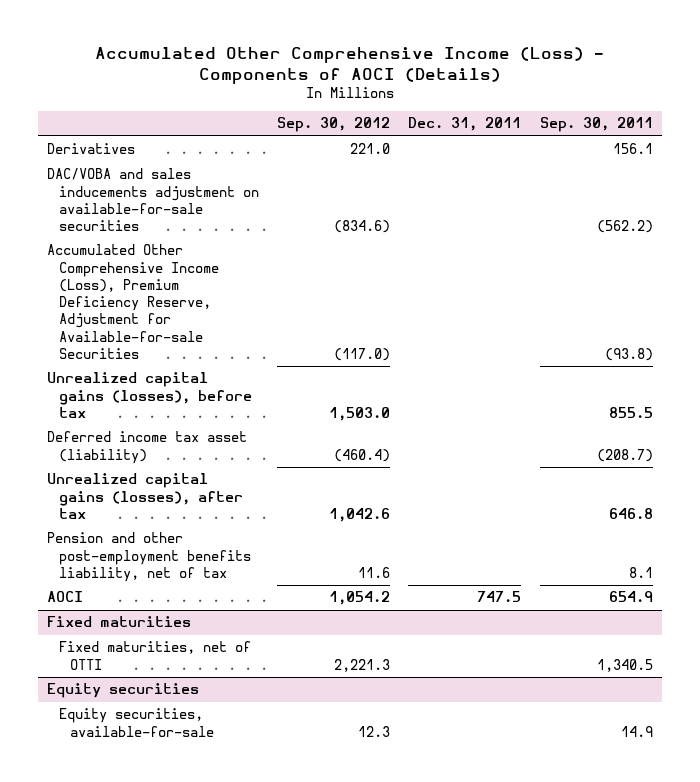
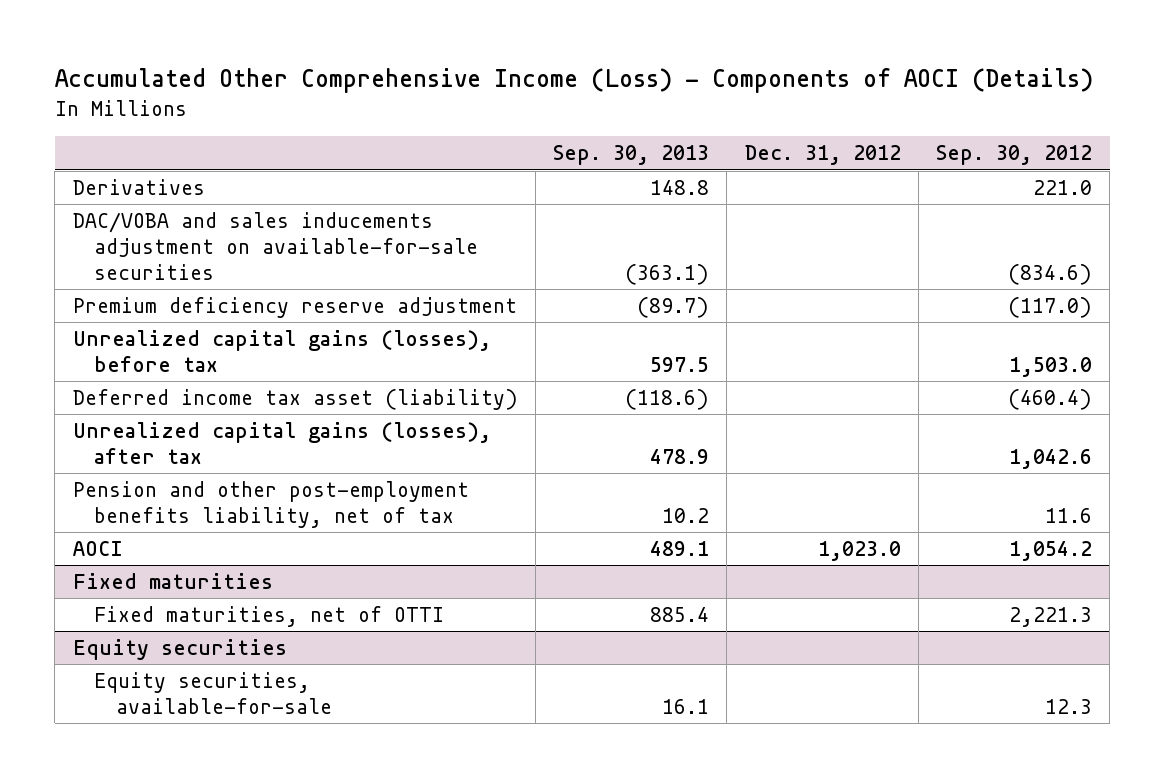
[408,117,522,132] Dec. 31, 2011 -> none
[539,117,653,133] Sep. 30, 2011 -> none
none -> [553,145,710,166] Sep. 30, 2013
none -> [744,145,901,166] Dec. 31, 2012
[47,244,219,359] Accumulated Other Comprehensive Income (Loss), Premium Deficiency Reserve, Adjustment for Available-for-sale Securities -> [72,296,517,318] Premium deficiency reserve adjustment

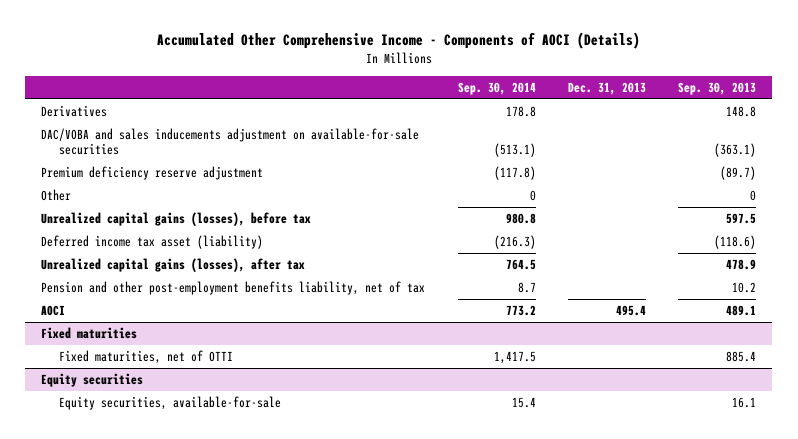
[54,68,1093,94] Accumulated Other Comprehensive Income (Loss) - Components of AOCI (Details) -> [156,32,640,50] Accumulated Other Comprehensive Income - Components of AOCI (Details)
[744,145,901,166] Dec. 31, 2012 -> none
[936,145,1093,166] Sep. 30, 2012 -> none
none -> [457,81,536,95] Sep. 30, 2014
none -> [568,81,647,95] Dec. 31, 2013
none -> [41,189,72,202] Other

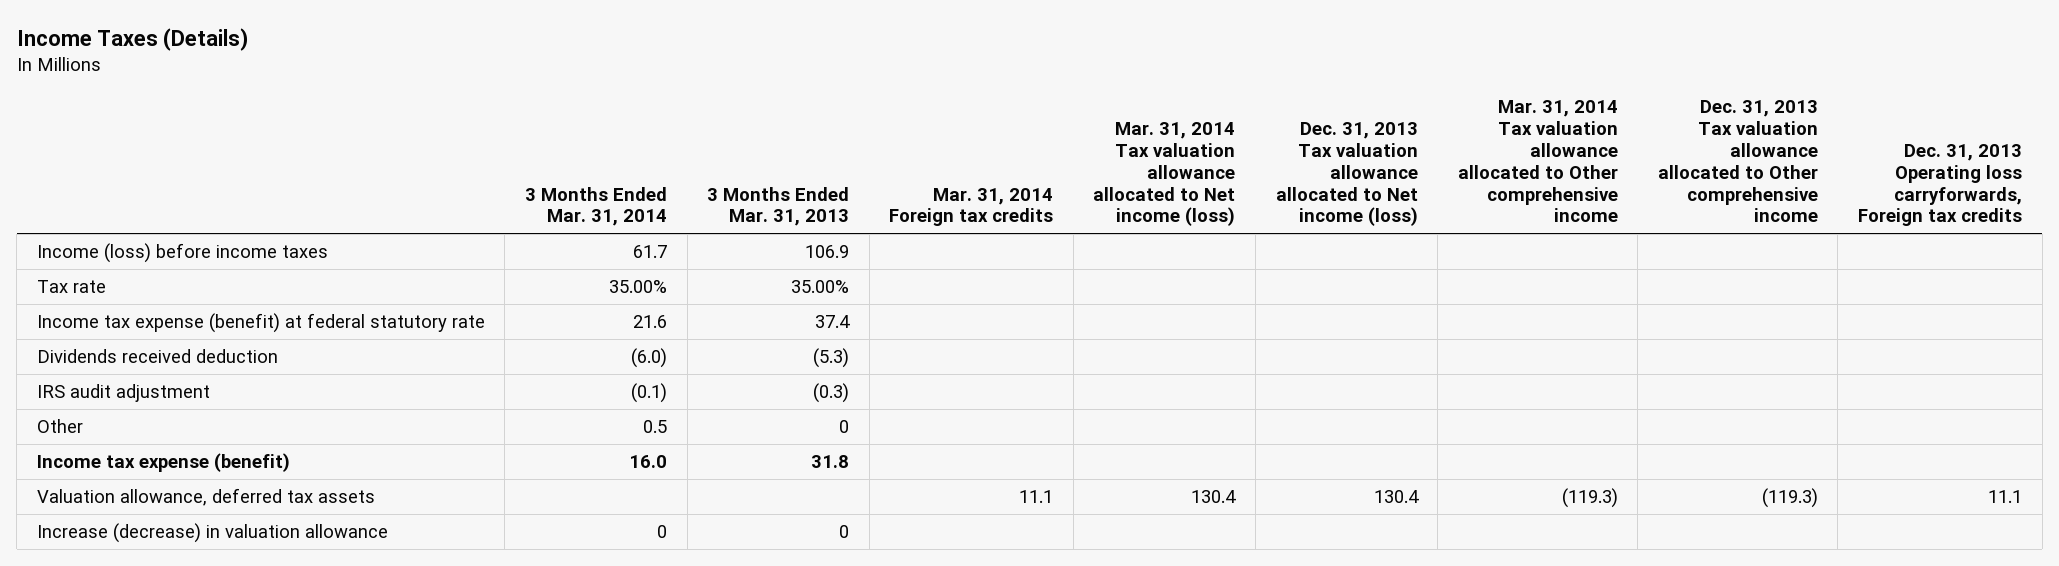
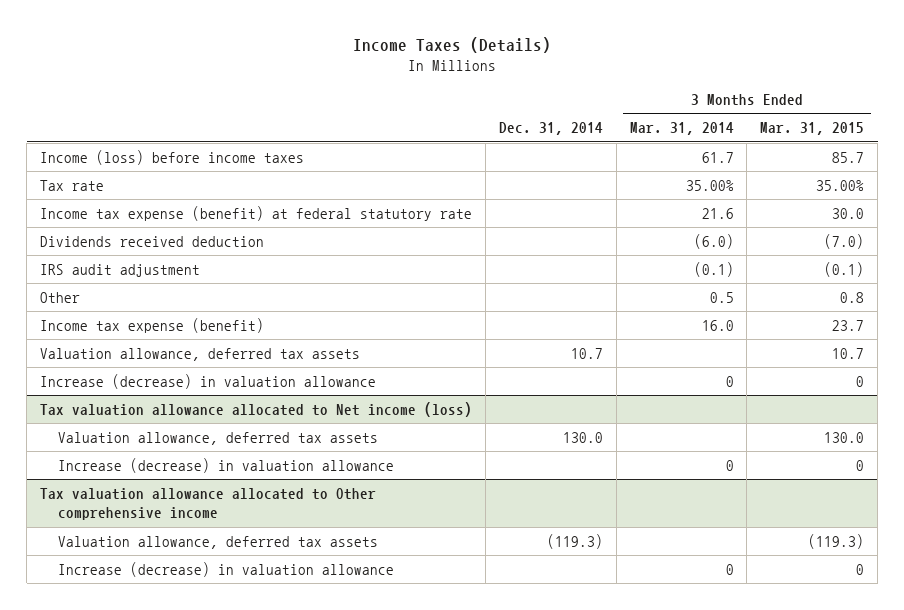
[707,186,850,227] 3 Months Ended Mar. 31, 2013 -> none
[889,187,1054,227] Mar. 31, 2014 Foreign tax credits -> none
[1093,122,1236,227] Mar. 31, 2014 Tax valuation allowance allocated to Net income (loss) -> none
[1275,122,1418,227] Dec. 31, 2013 Tax valuation allowance allocated to Net income (loss) -> none
[1457,100,1618,223] Mar. 31, 2014 Tax valuation allowance allocated to Other comprehensive income -> none
[1657,100,1818,223] Dec. 31, 2013 Tax valuation allowance allocated to Other comprehensive income -> none
[1858,143,2023,227] Dec. 31, 2013 Operating loss carryforwards, Foreign tax credits -> none
none -> [498,122,603,136] Dec. 31, 2014
none -> [760,122,865,136] Mar. 31, 2015
none -> [39,402,472,418] Tax valuation allowance allocated to Net income (loss)
none -> [57,432,378,446] Valuation allowance, deferred tax assets
none -> [57,458,394,474] Increase (decrease) in valuation allowance
none -> [39,488,376,521] Tax valuation allowance allocated to Other comprehensive income
none -> [57,536,378,550] Valuation allowance, deferred tax assets
none -> [57,562,394,578] Increase (decrease) in valuation allowance

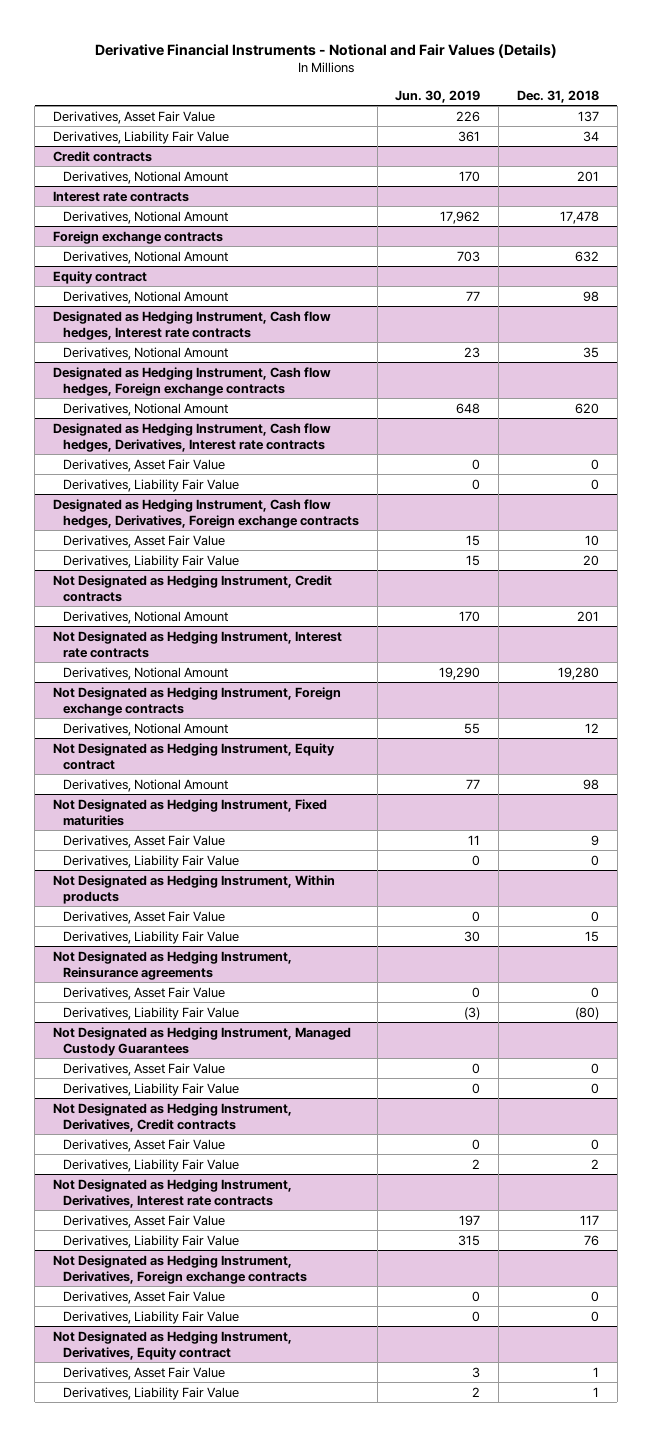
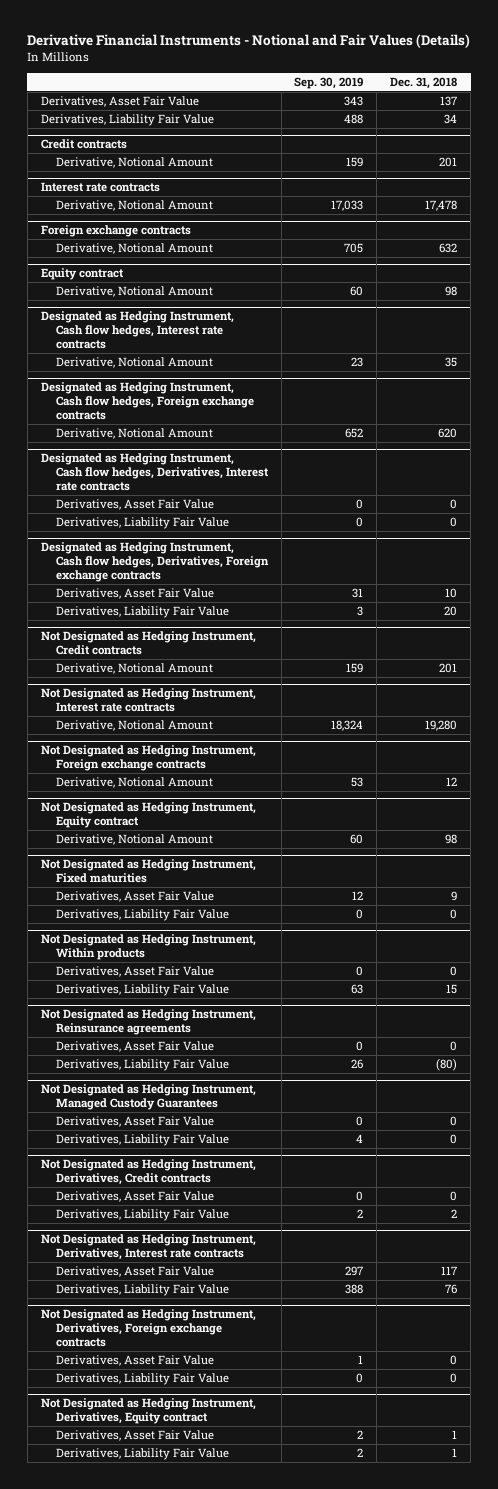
[395,89,481,103] Jun. 30, 2019 -> none
none -> [294,76,364,89] Sep. 30, 2019
[62,170,228,184] Derivatives, Notional Amount -> [55,157,213,169] Derivative, Notional Amount
[62,210,228,224] Derivatives, Notional Amount -> [55,200,213,212] Derivative, Notional Amount
[62,250,228,264] Derivatives, Notional Amount -> [55,243,213,255] Derivative, Notional Amount
[62,290,228,304] Derivatives, Notional Amount -> [55,286,213,298] Derivative, Notional Amount
[62,346,228,360] Derivatives, Notional Amount -> [55,357,213,369] Derivative, Notional Amount
[62,402,228,416] Derivatives, Notional Amount -> [55,428,213,440] Derivative, Notional Amount
[62,610,228,624] Derivatives, Notional Amount -> [55,663,213,675] Derivative, Notional Amount
[62,666,228,680] Derivatives, Notional Amount -> [55,720,213,732] Derivative, Notional Amount
[62,722,228,736] Derivatives, Notional Amount -> [55,777,213,789] Derivative, Notional Amount
[62,778,228,792] Derivatives, Notional Amount -> [55,834,213,846] Derivative, Notional Amount

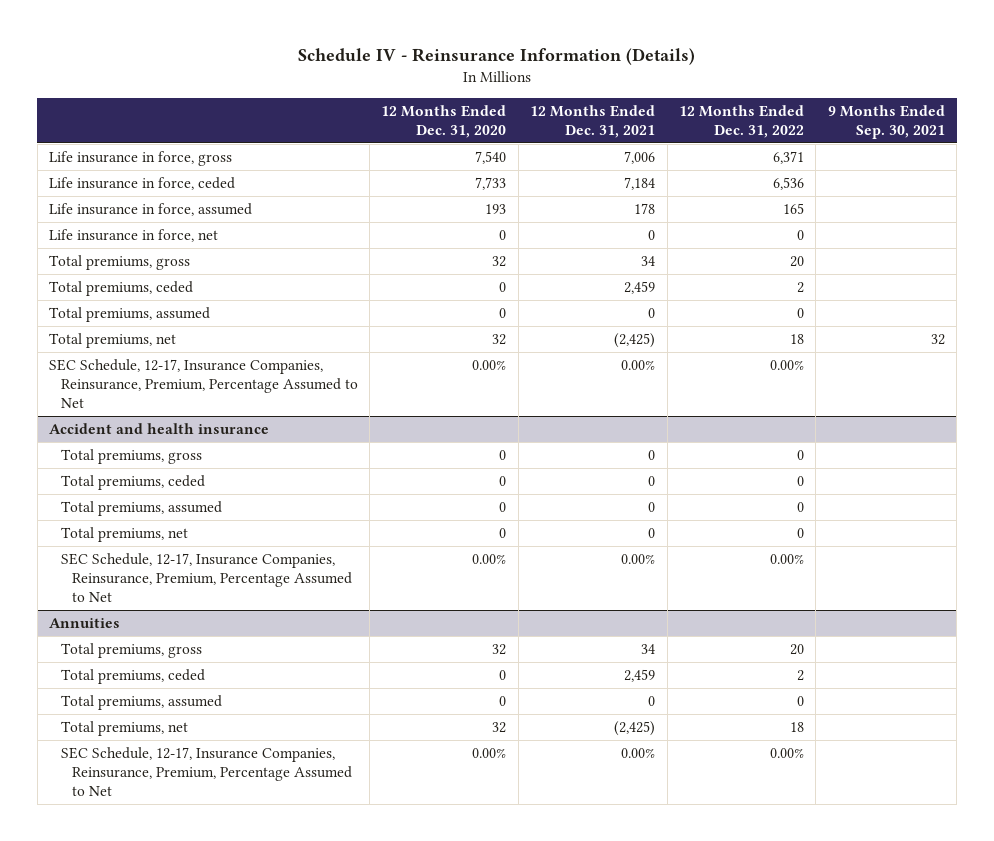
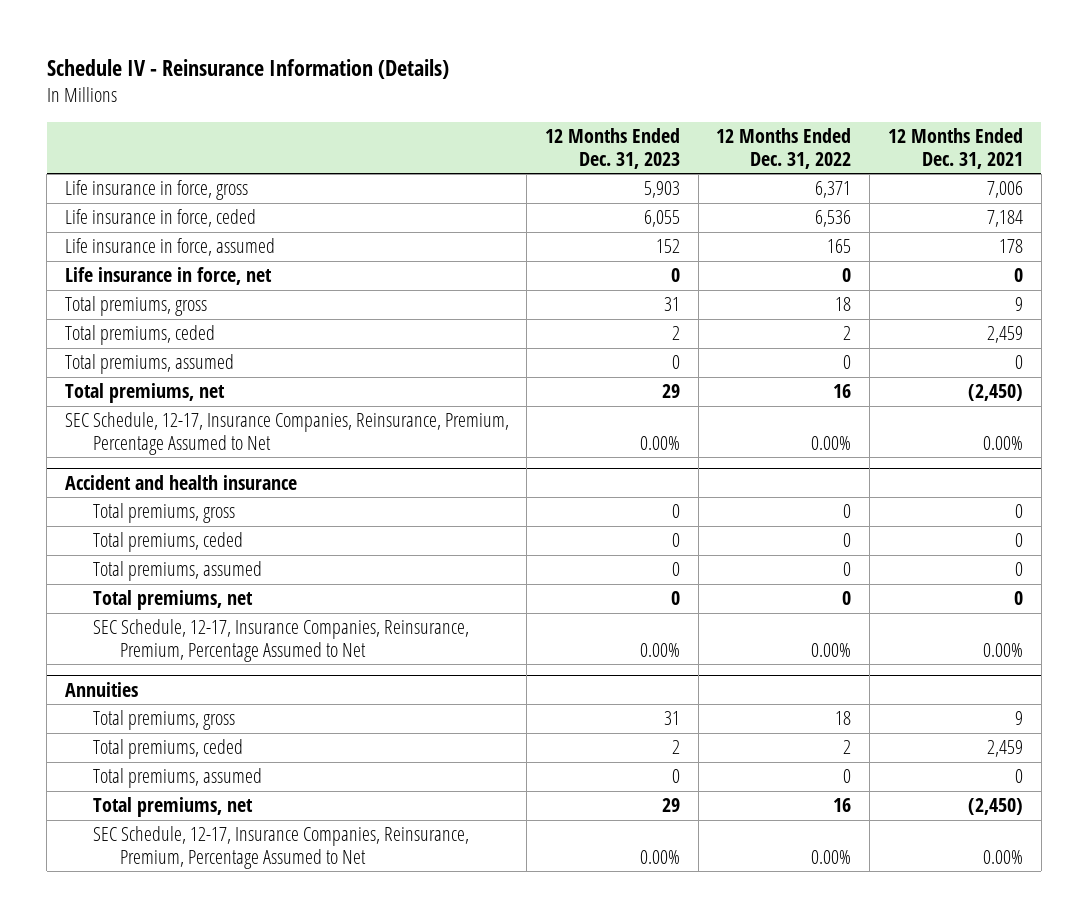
[381,104,507,138] 12 Months Ended Dec. 31, 2020 -> none
[827,104,945,139] 9 Months Ended Sep. 30, 2021 -> none
none -> [545,127,681,169] 12 Months Ended Dec. 31, 2023
[641,256,656,267] 34 -> [1014,297,1023,312] 9
[789,256,804,268] 20 -> [835,297,852,312] 18
[614,333,656,349] (2,425) -> [967,384,1023,402] (2,450)
[789,334,804,345] 18 -> [833,384,852,399] 16
[641,644,656,655] 34 -> [1014,711,1023,726] 9
[789,644,804,656] 20 -> [835,711,852,726] 18
[614,721,656,737] (2,425) -> [967,798,1023,816] (2,450)
[789,722,804,733] 18 -> [833,798,852,813] 16

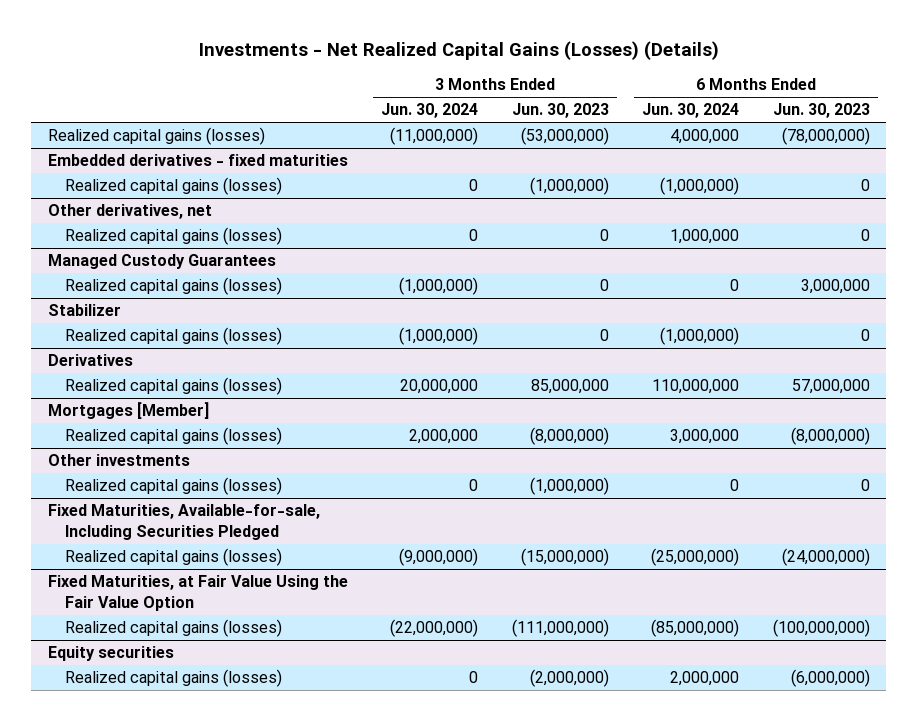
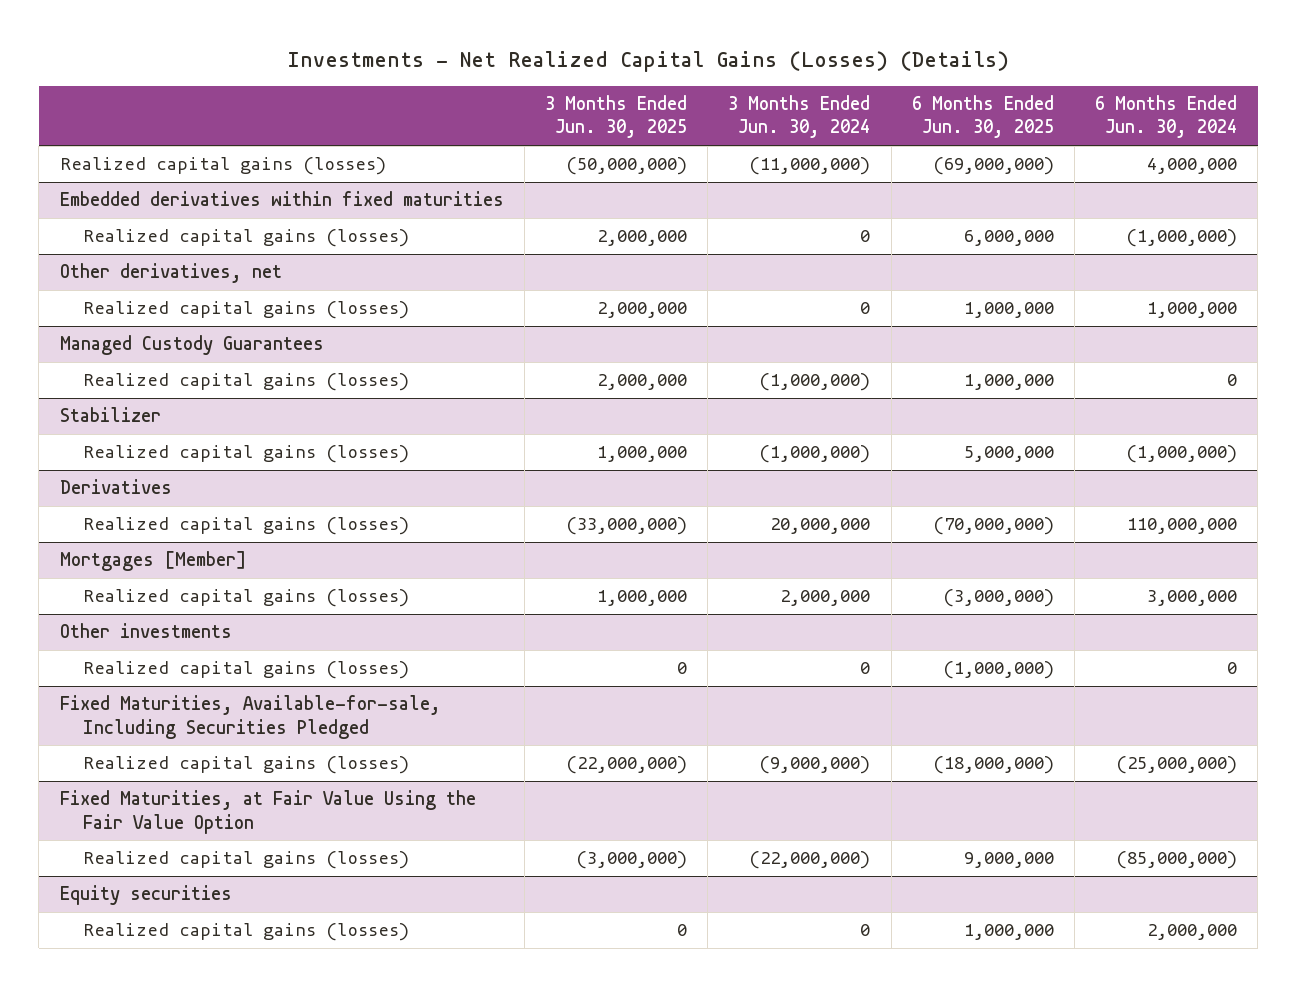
[511,103,609,119] Jun. 30, 2023 -> none
[772,103,870,119] Jun. 30, 2023 -> none
none -> [545,95,688,139] 3 Months Ended Jun. 30, 2025
none -> [911,95,1054,139] 6 Months Ended Jun. 30, 2025
[47,154,348,167] Embedded derivatives - fixed maturities -> [59,191,504,207] Embedded derivatives within fixed maturities

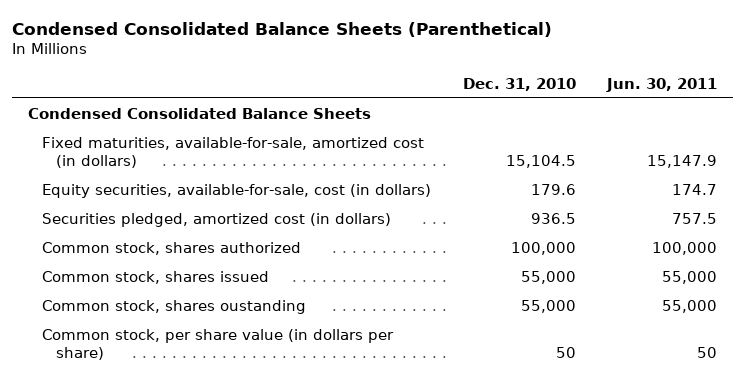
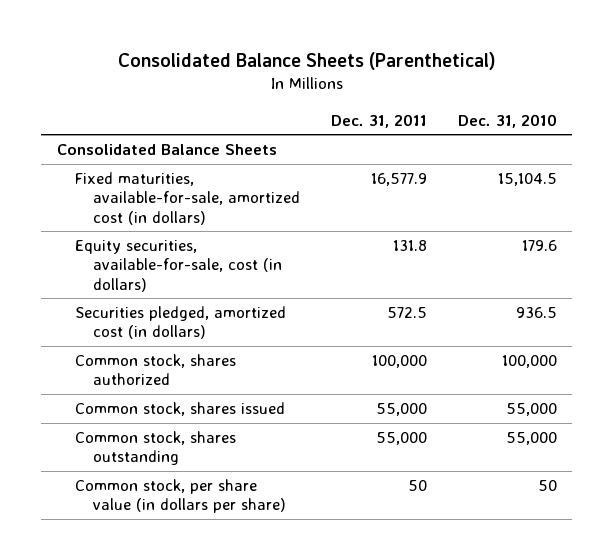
[12,21,553,37] Condensed Consolidated Balance Sheets (Parenthetical) -> [117,51,496,70] Consolidated Balance Sheets (Parenthetical)
[606,77,718,92] Jun. 30, 2011 -> none
none -> [331,113,428,128] Dec. 31, 2011
[27,107,371,119] Condensed Consolidated Balance Sheets -> [56,143,277,155] Consolidated Balance Sheets
[42,299,307,314] Common stock, shares oustanding -> [74,430,236,466] Common stock, shares outstanding

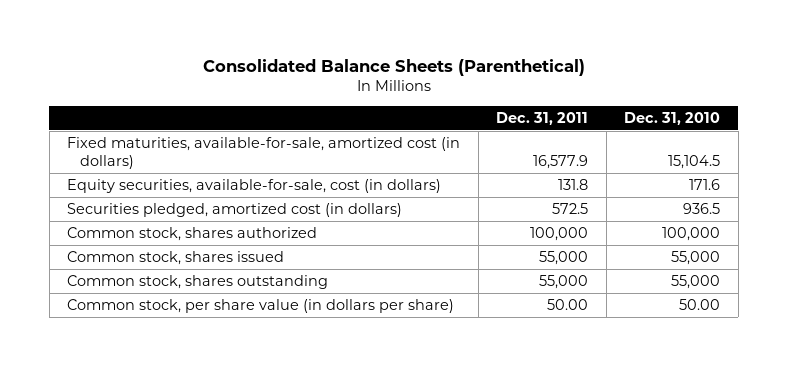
[56,143,277,155] Consolidated Balance Sheets -> none
[521,239,557,251] 179.6 -> [689,179,721,191] 171.6
[408,479,428,491] 50 -> [547,299,589,311] 50.00
[537,479,557,491] 50 -> [679,299,721,311] 50.00

